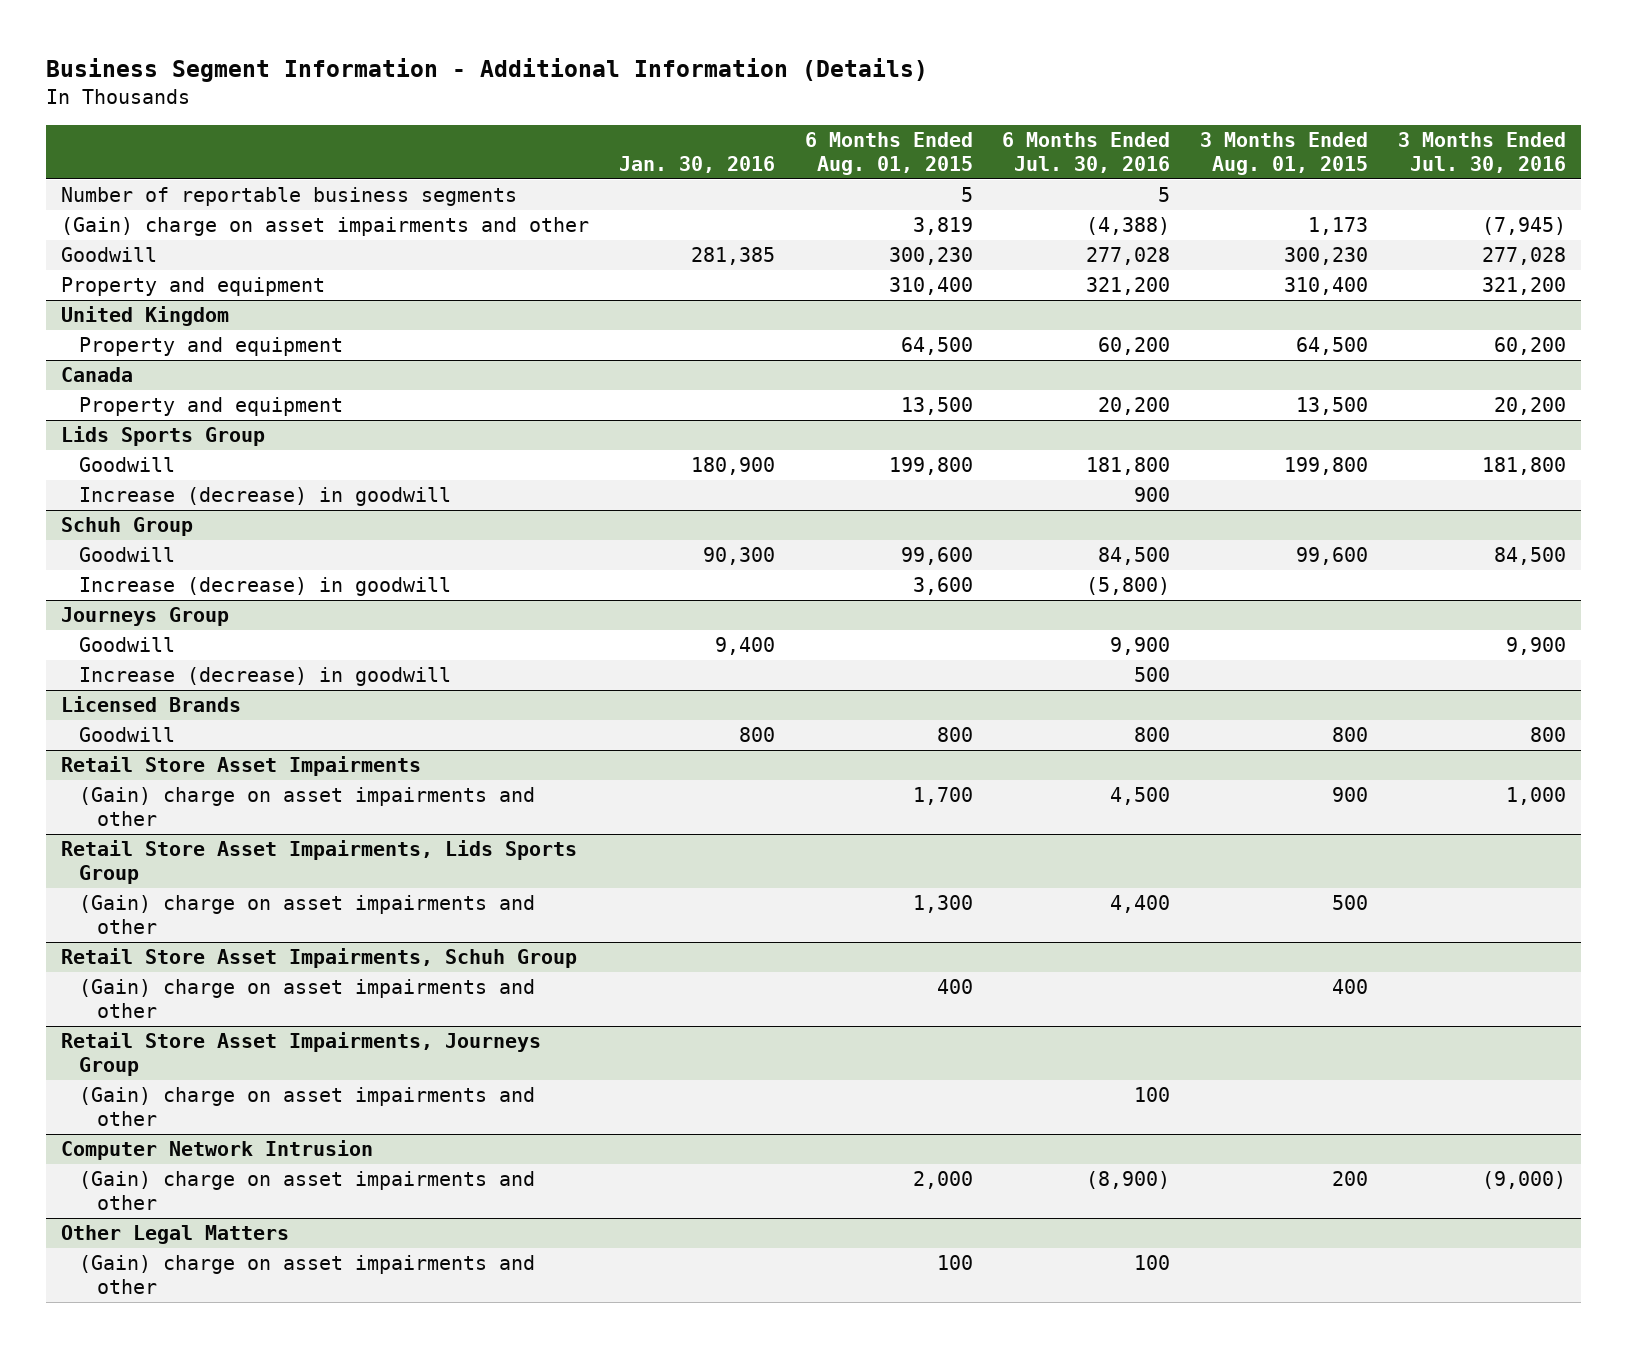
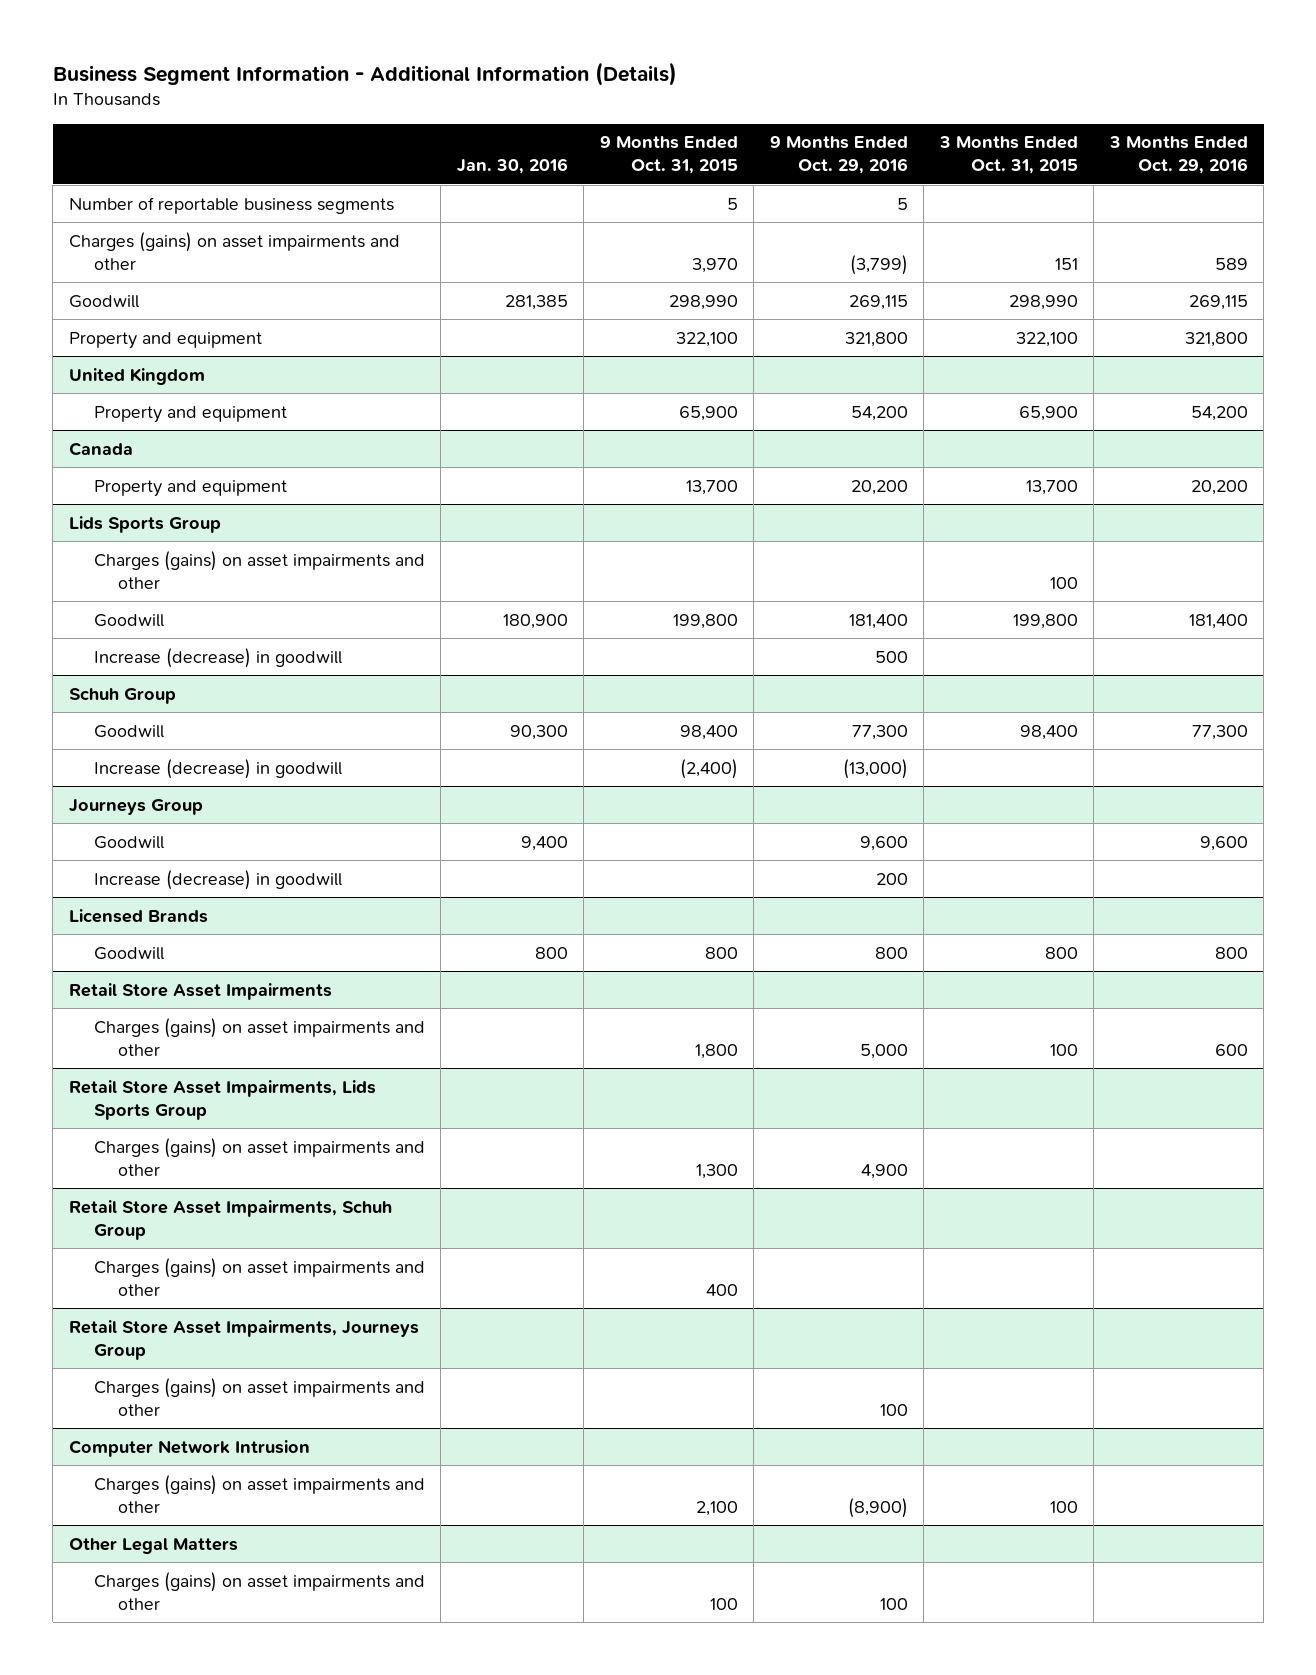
[804,131,973,176] 6 Months Ended Aug. 01, 2015 -> none
[1002,131,1171,174] 6 Months Ended Jul. 30, 2016 -> none
[1200,131,1369,176] 3 Months Ended Aug. 01, 2015 -> none
[1398,131,1567,174] 3 Months Ended Jul. 30, 2016 -> none
none -> [599,136,738,175] 9 Months Ended Oct. 31, 2015
none -> [769,136,908,175] 9 Months Ended Oct. 29, 2016
none -> [938,136,1078,175] 3 Months Ended Oct. 31, 2015
none -> [1108,136,1248,175] 3 Months Ended Oct. 29, 2016
[60,217,589,237] (Gain) charge on asset impairments and other -> [68,231,400,270] Charges (gains) on asset impairments and other
none -> [93,550,425,589] Charges (gains) on asset impairments and other
[79,787,536,827] (Gain) charge on asset impairments and other -> [93,1017,425,1056] Charges (gains) on asset impairments and other
[79,895,536,935] (Gain) charge on asset impairments and other -> [93,1137,425,1176] Charges (gains) on asset impairments and other
[79,979,536,1019] (Gain) charge on asset impairments and other -> [93,1257,425,1296] Charges (gains) on asset impairments and other
[79,1087,536,1127] (Gain) charge on asset impairments and other -> [93,1377,425,1416] Charges (gains) on asset impairments and other
[79,1171,536,1211] (Gain) charge on asset impairments and other -> [93,1474,425,1513] Charges (gains) on asset impairments and other
[79,1255,536,1295] (Gain) charge on asset impairments and other -> [93,1571,425,1610] Charges (gains) on asset impairments and other

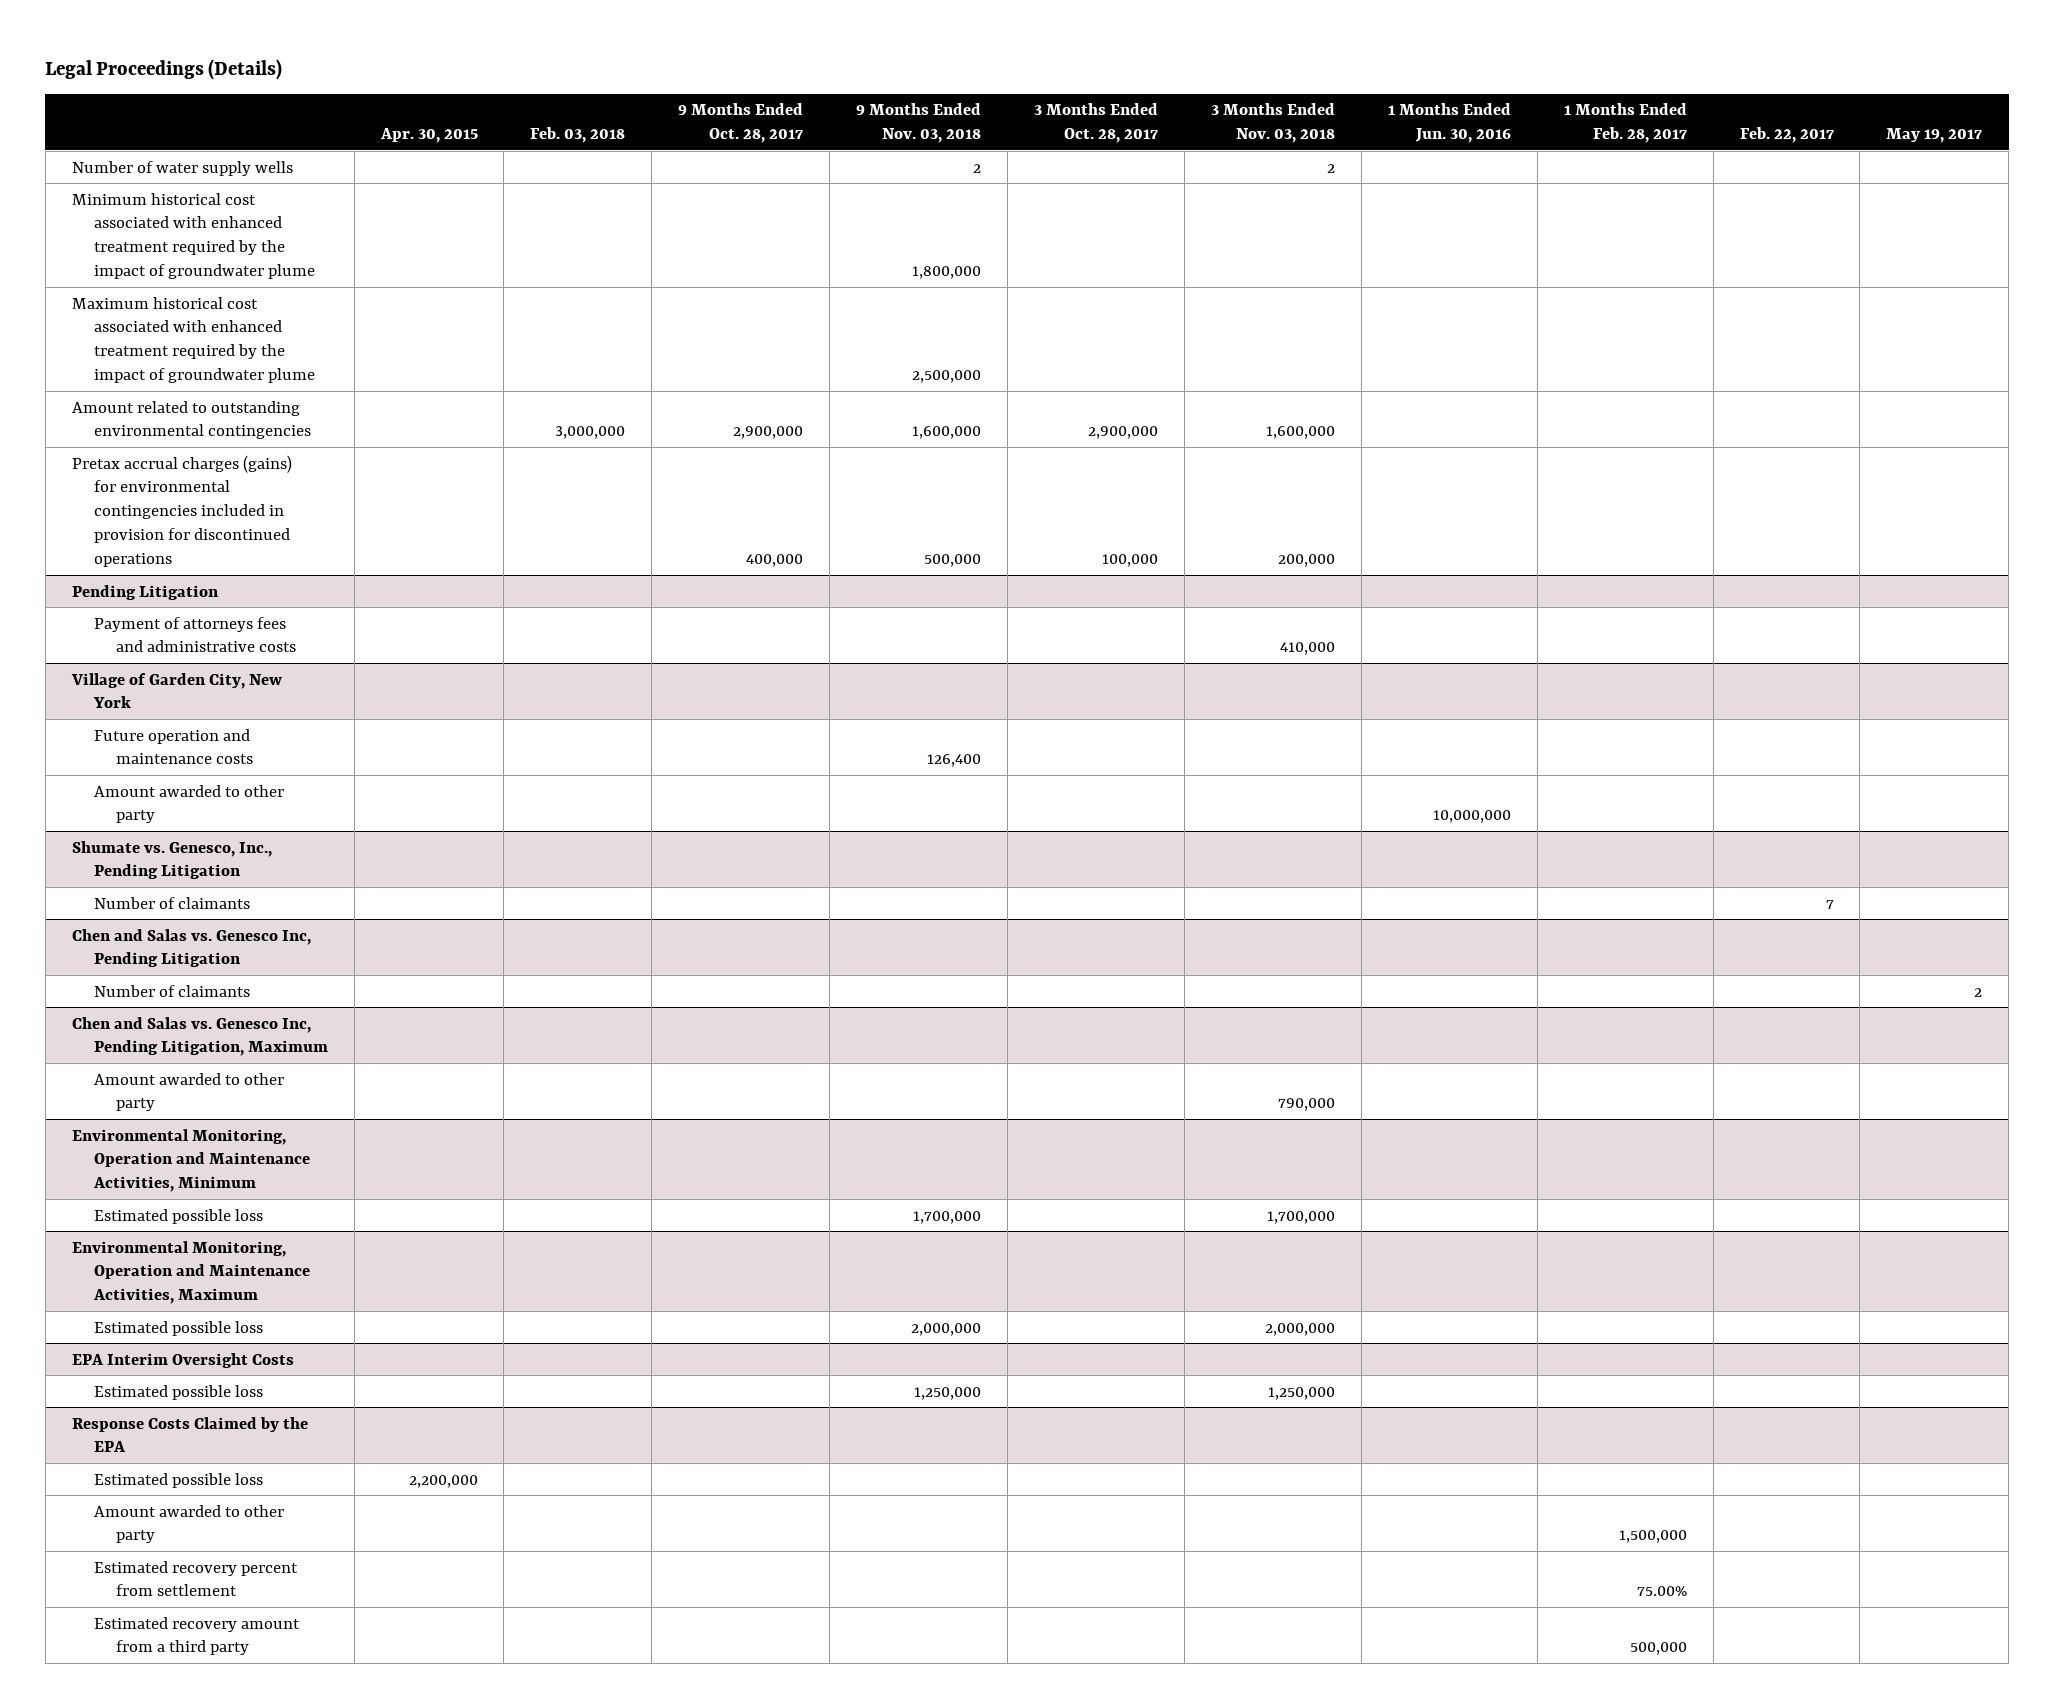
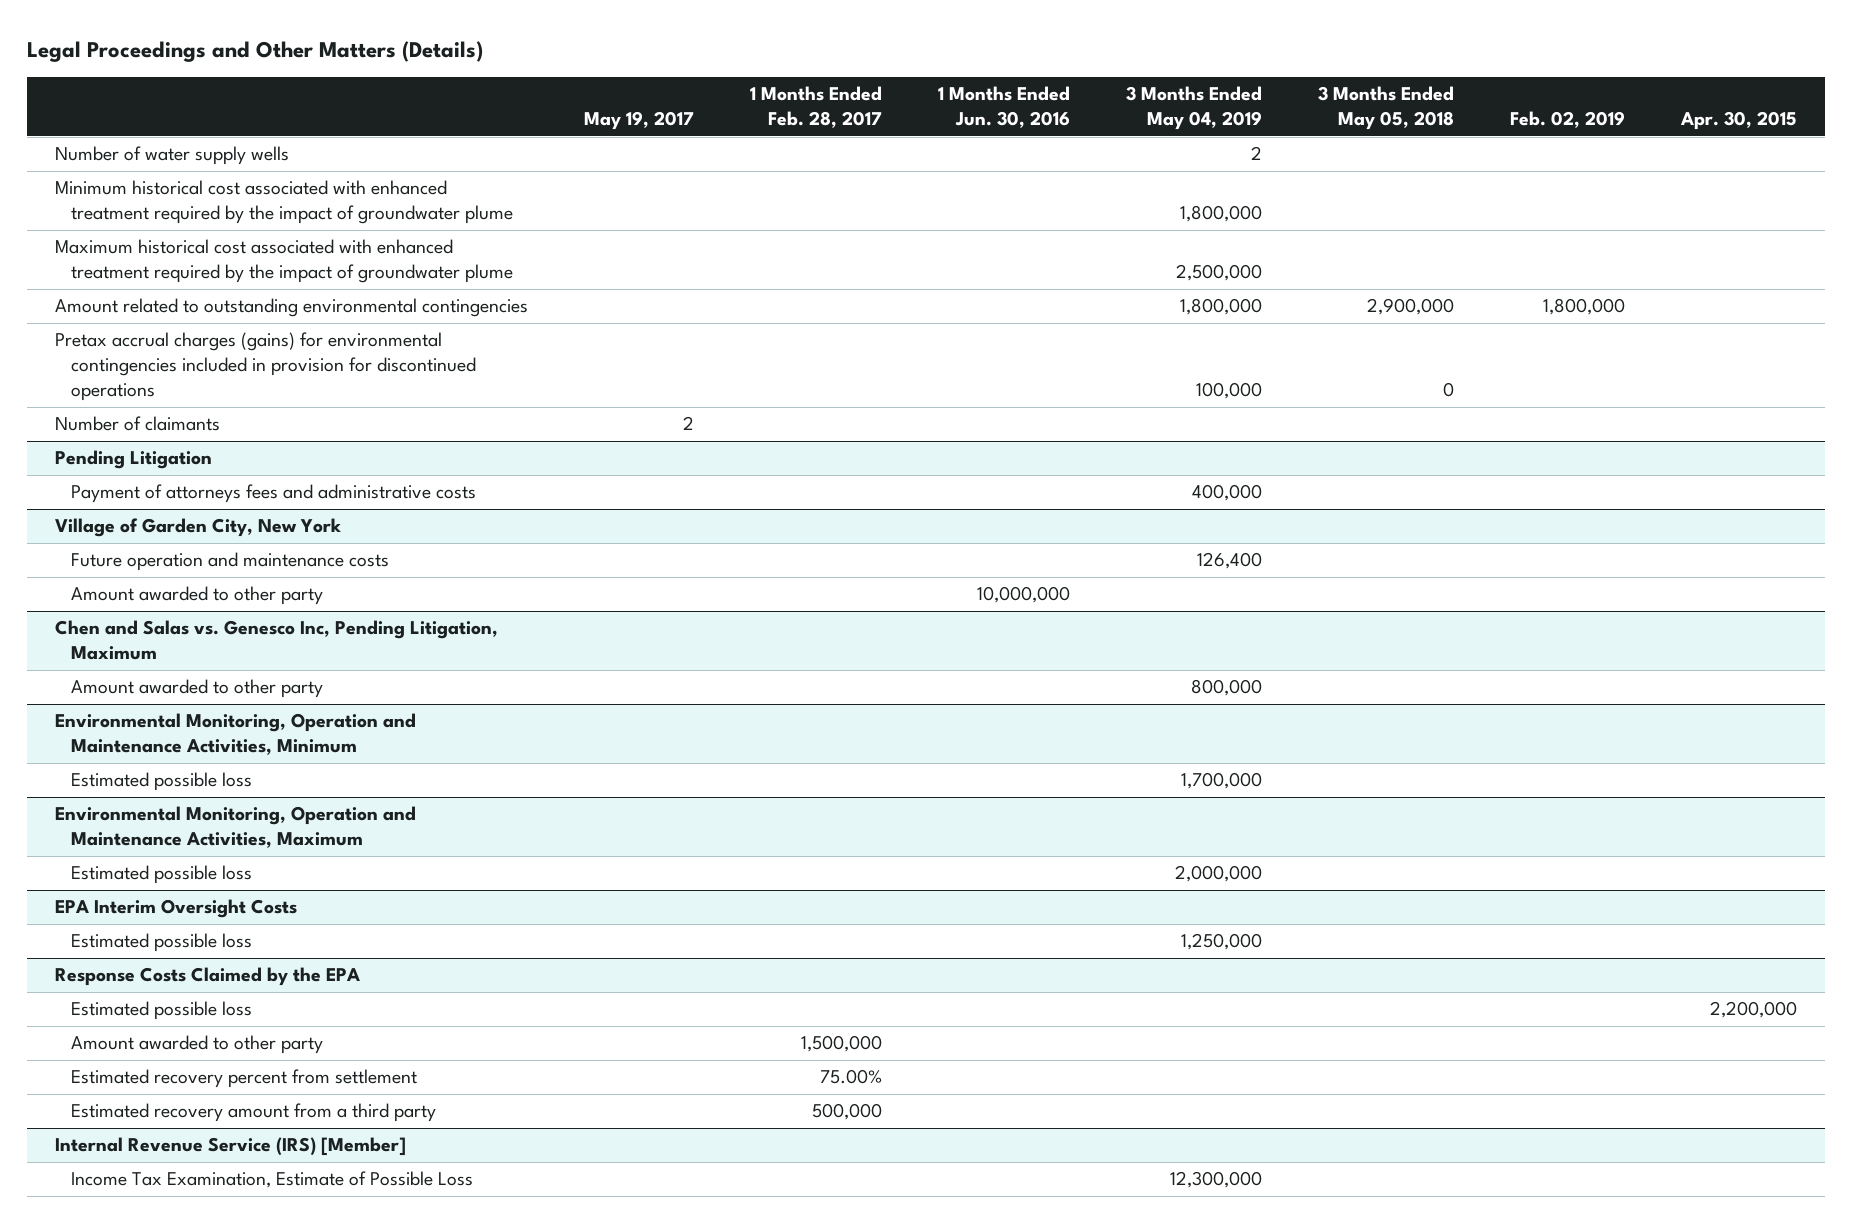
[45,58,283,80] Legal Proceedings (Details) -> [27,41,484,63] Legal Proceedings and Other Matters (Details)
[530,127,626,144] Feb. 03, 2018 -> none
[678,103,804,144] 9 Months Ended Oct. 28, 2017 -> none
[856,103,982,144] 9 Months Ended Nov. 03, 2018 -> none
[1034,103,1159,144] 3 Months Ended Oct. 28, 2017 -> none
[1210,103,1335,144] 3 Months Ended Nov. 03, 2018 -> none
[1739,127,1834,144] Feb. 22, 2017 -> none
none -> [1125,86,1262,131] 3 Months Ended May 04, 2019
none -> [1317,86,1454,131] 3 Months Ended May 05, 2018
none -> [1509,111,1625,129] Feb. 02, 2019
none -> [55,416,221,432] Number of claimants
[71,840,272,880] Shumate vs. Genesco, Inc., Pending Litigation -> none
[93,896,250,909] Number of claimants -> none
[71,928,311,968] Chen and Salas vs. Genesco Inc, Pending Litigation -> none
[93,984,250,997] Number of claimants -> none
none -> [55,1137,407,1157] Internal Revenue Service (IRS) [Member]
none -> [70,1171,473,1189] Income Tax Examination, Estimate of Possible Loss

